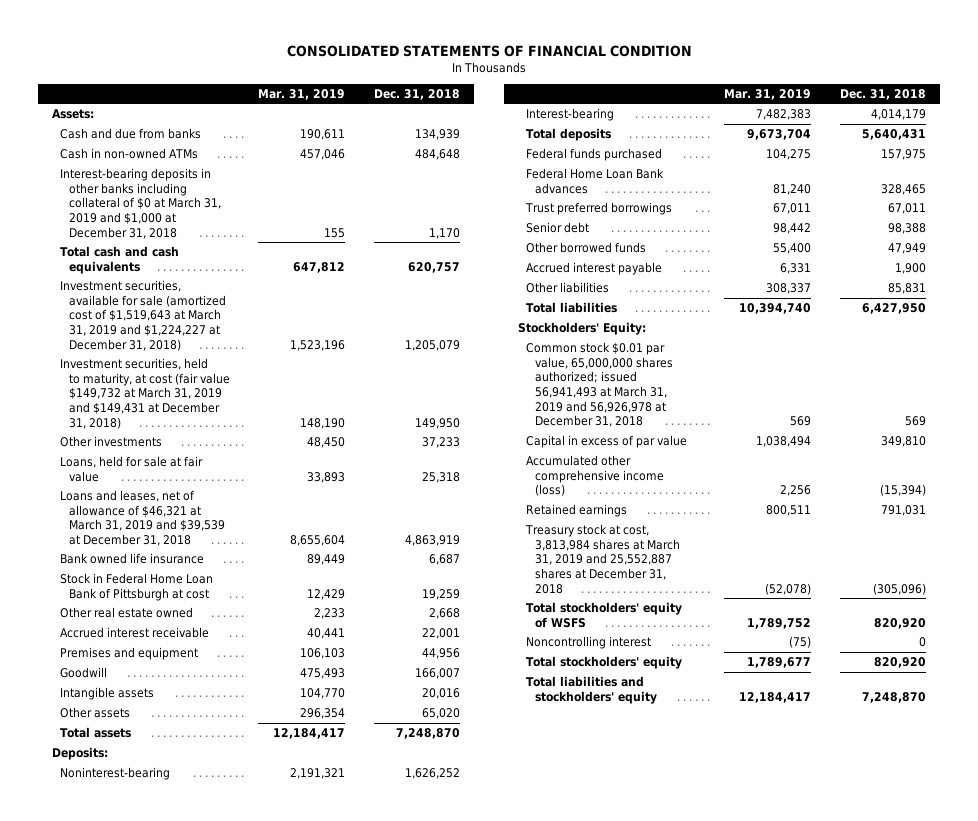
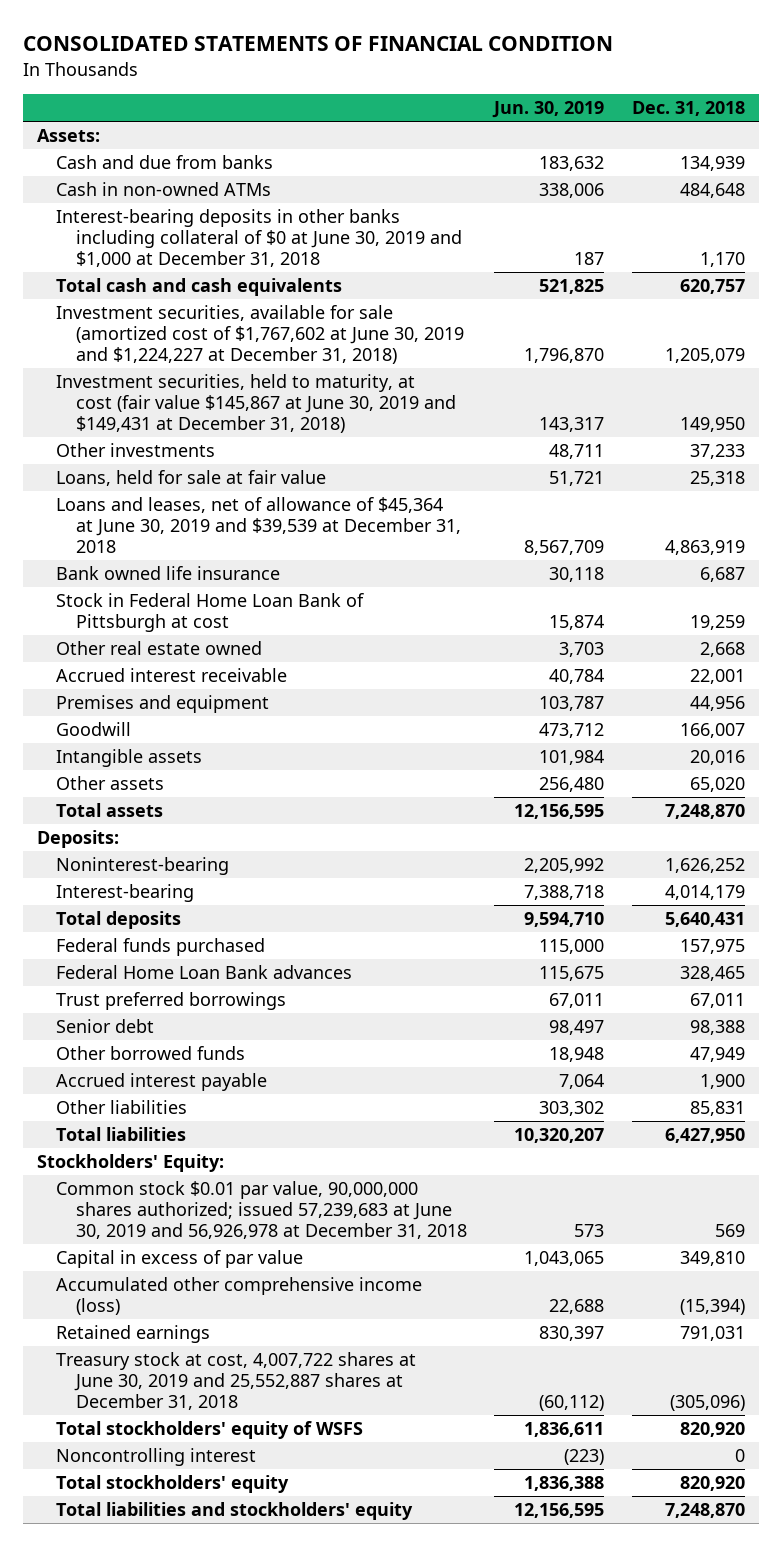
[258,88,346,100] Mar. 31, 2019 -> none
none -> [492,101,605,119] Jun. 30, 2019
[60,168,221,239] Interest-bearing deposits in other banks including collateral of $0 at March 31, 2019 and $1,000 at December 31, 2018 -> [56,209,462,268] Interest-bearing deposits in other banks including collateral of $0 at June 30, 2019 and $1,000 at December 31, 2018
[60,280,226,351] Investment securities, available for sale (amortized cost of $1,519,643 at March 31, 2019 and $1,224,227 at December 31, 2018) -> [56,305,464,365] Investment securities, available for sale (amortized cost of $1,767,602 at June 30, 2019 and $1,224,227 at December 31, 2018)
[60,358,230,429] Investment securities, held to maturity, at cost (fair value $149,732 at March 31, 2019 and $149,431 at December 31, 2018) -> [56,374,456,434] Investment securities, held to maturity, at cost (fair value $145,867 at June 30, 2019 and $149,431 at December 31, 2018)
[60,490,225,546] Loans and leases, net of allowance of $46,321 at March 31, 2019 and $39,539 at December 31, 2018 -> [56,497,461,554] Loans and leases, net of allowance of $45,364 at June 30, 2019 and $39,539 at December 31, 2018
[526,342,673,428] Common stock $0.01 par value, 65,000,000 shares authorized; issued 56,941,493 at March 31, 2019 and 56,926,978 at December 31, 2018 -> [56,1181,467,1240] Common stock $0.01 par value, 90,000,000 shares authorized; issued 57,239,683 at June 30, 2019 and 56,926,978 at December 31, 2018
[525,524,680,594] Treasury stock at cost, 3,813,984 shares at March 31, 2019 and 25,552,887 shares at December 31, 2018 -> [56,1352,417,1411] Treasury stock at cost, 4,007,722 shares at June 30, 2019 and 25,552,887 shares at December 31, 2018

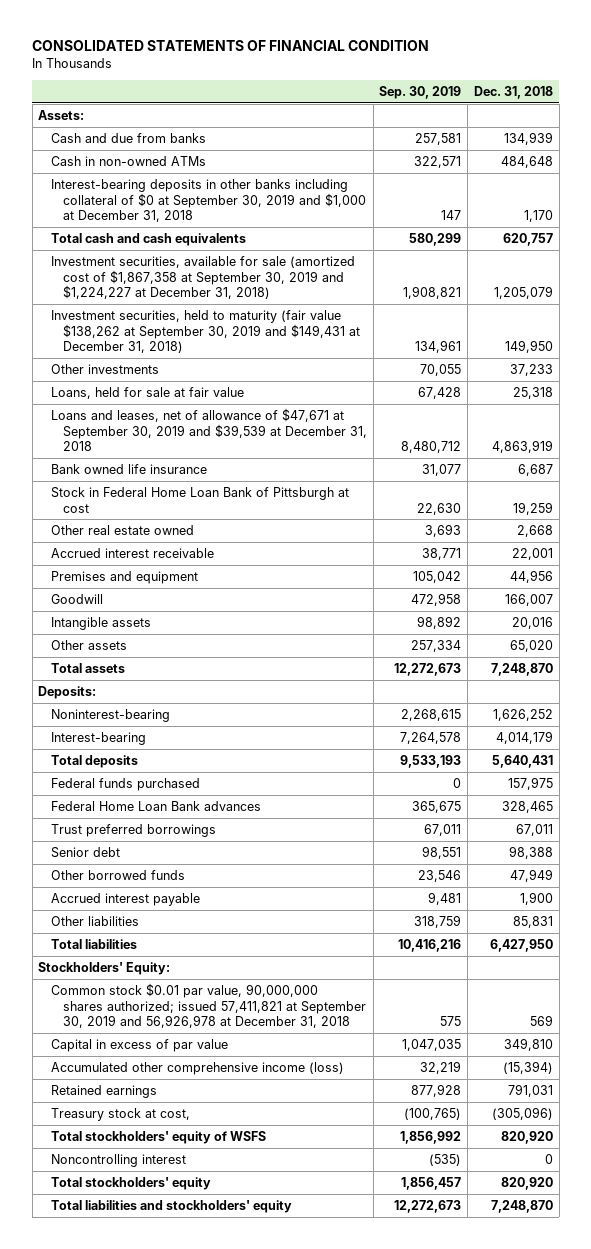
[492,101,605,119] Jun. 30, 2019 -> none
none -> [379,86,462,100] Sep. 30, 2019
[56,209,462,268] Interest-bearing deposits in other banks including collateral of $0 at June 30, 2019 and $1,000 at December 31, 2018 -> [50,178,366,223] Interest-bearing deposits in other banks including collateral of $0 at September 30, 2019 and $1,000 at December 31, 2018
[56,305,464,365] Investment securities, available for sale (amortized cost of $1,767,602 at June 30, 2019 and $1,224,227 at December 31, 2018) -> [50,255,355,300] Investment securities, available for sale (amortized cost of $1,867,358 at September 30, 2019 and $1,224,227 at December 31, 2018)
[56,374,456,434] Investment securities, held to maturity, at cost (fair value $145,867 at June 30, 2019 and $149,431 at December 31, 2018) -> [50,309,360,354] Investment securities, held to maturity (fair value $138,262 at September 30, 2019 and $149,431 at December 31, 2018)
[56,497,461,554] Loans and leases, net of allowance of $45,364 at June 30, 2019 and $39,539 at December 31, 2018 -> [50,407,367,452] Loans and leases, net of allowance of $47,671 at September 30, 2019 and $39,539 at December 31, 2018
[56,1181,467,1240] Common stock $0.01 par value, 90,000,000 shares authorized; issued 57,239,683 at June 30, 2019 and 56,926,978 at December 31, 2018 -> [50,982,366,1029] Common stock $0.01 par value, 90,000,000 shares authorized; issued 57,411,821 at September 30, 2019 and 56,926,978 at December 31, 2018
[56,1352,417,1411] Treasury stock at cost, 4,007,722 shares at June 30, 2019 and 25,552,887 shares at December 31, 2018 -> [50,1107,190,1121] Treasury stock at cost,

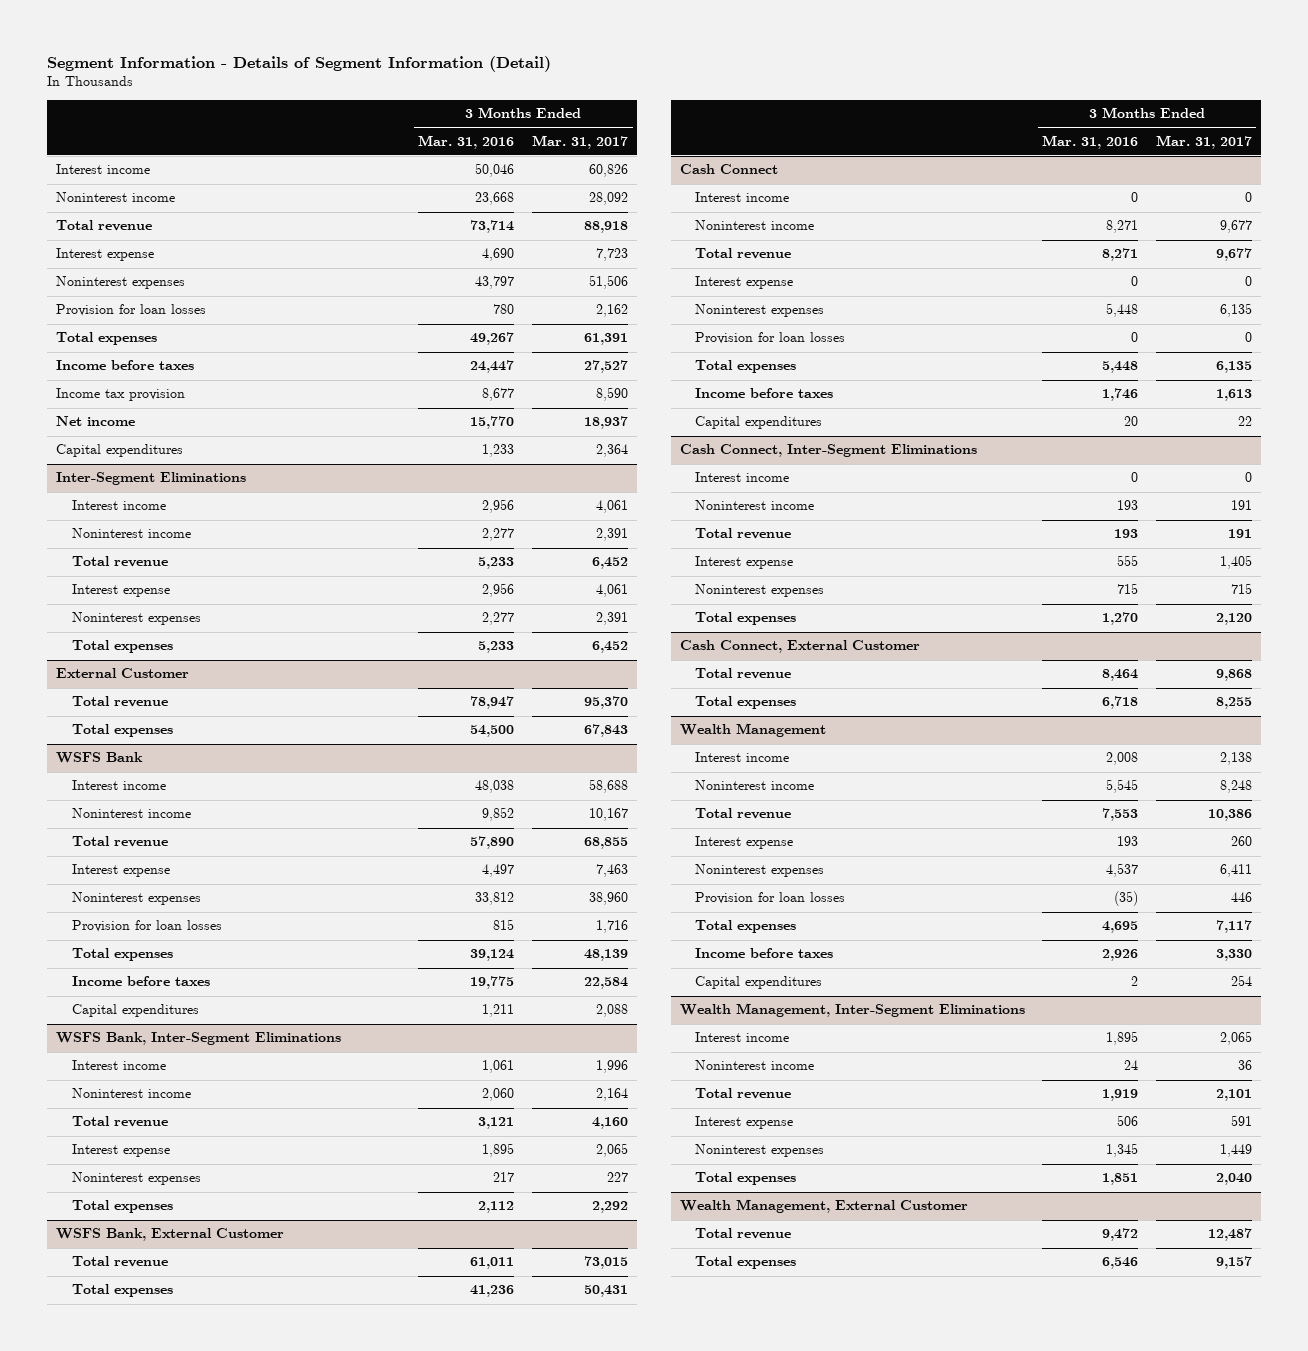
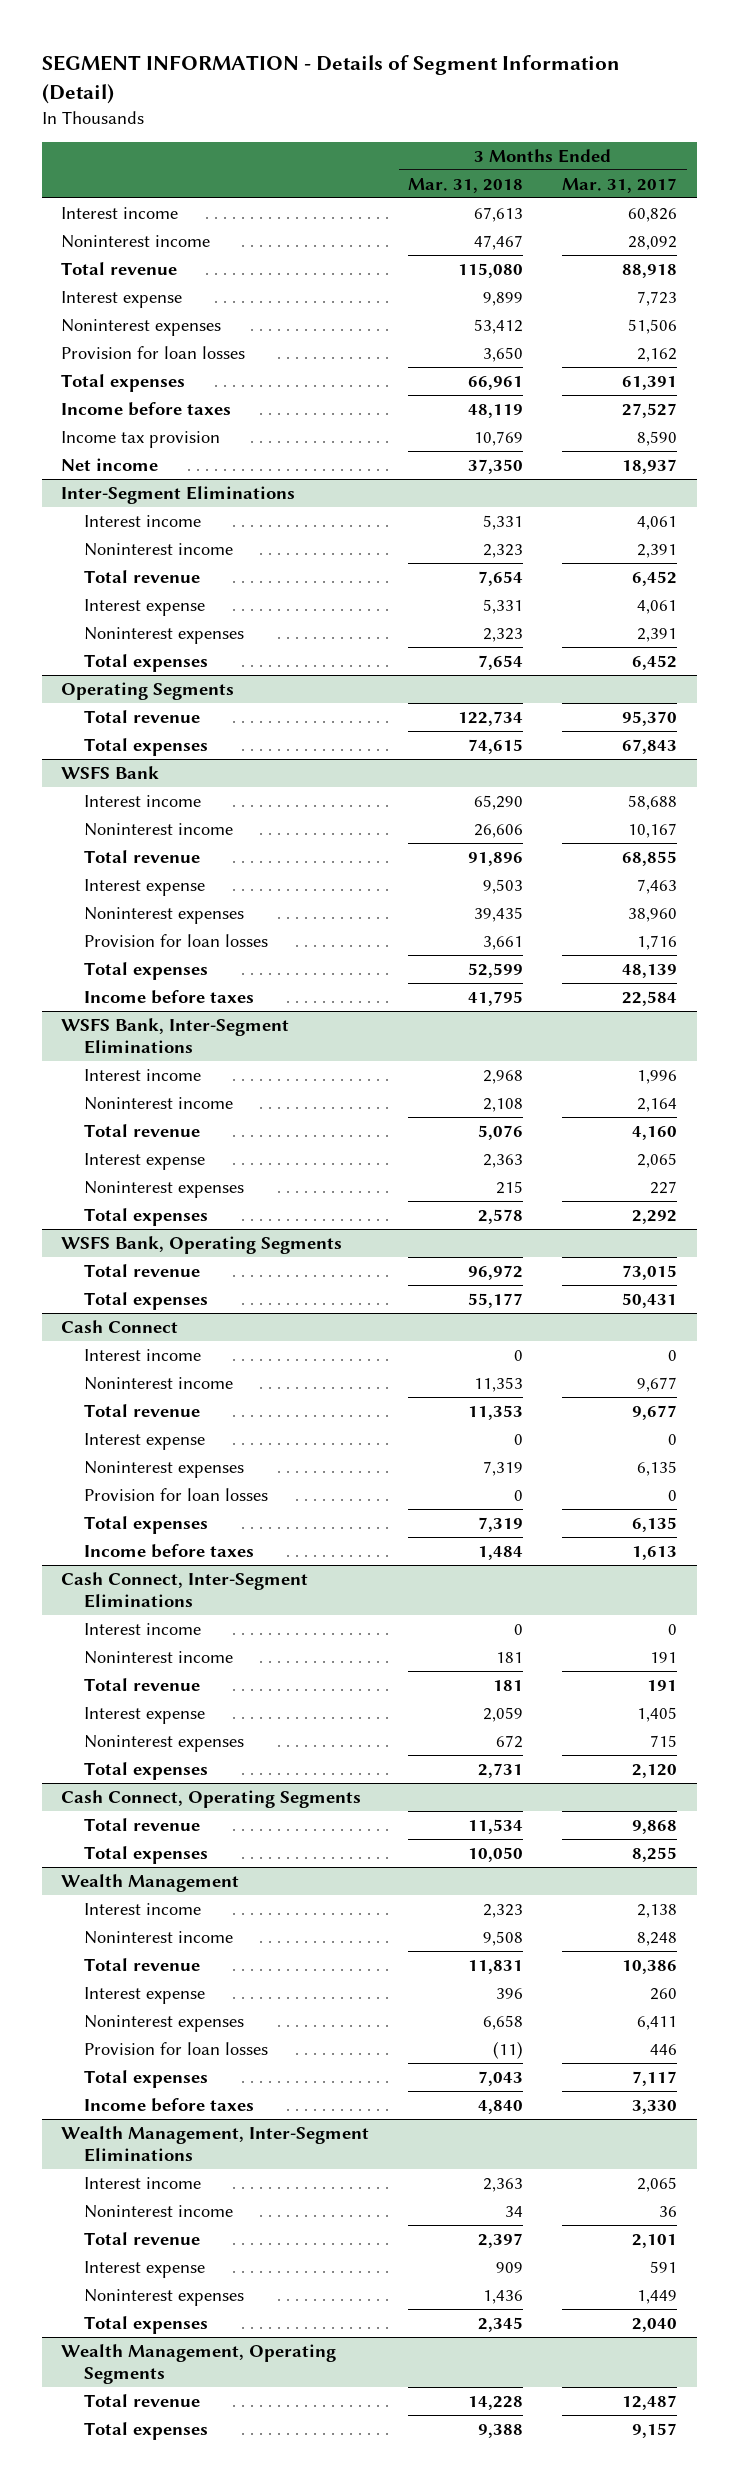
[46,55,551,72] Segment Information - Details of Segment Information (Detail) -> [41,55,620,104] SEGMENT INFORMATION - Details of Segment Information (Detail)
[418,134,515,149] Mar. 31, 2016 -> none
none -> [408,177,524,193] Mar. 31, 2018
[55,444,183,458] Capital expenditures -> none
[55,668,189,679] External Customer -> [61,681,235,700] Operating Segments
[71,1004,199,1018] Capital expenditures -> none
[55,1228,284,1242] WSFS Bank, External Customer -> none
none -> [61,1235,343,1254] WSFS Bank, Operating Segments
[695,416,823,430] Capital expenditures -> none
[679,640,920,654] Cash Connect, External Customer -> none
none -> [61,1789,362,1808] Cash Connect, Operating Segments
[695,976,823,990] Capital expenditures -> none
[679,1199,968,1214] Wealth Management, External Customer -> none
none -> [61,2343,337,2385] Wealth Management, Operating Segments

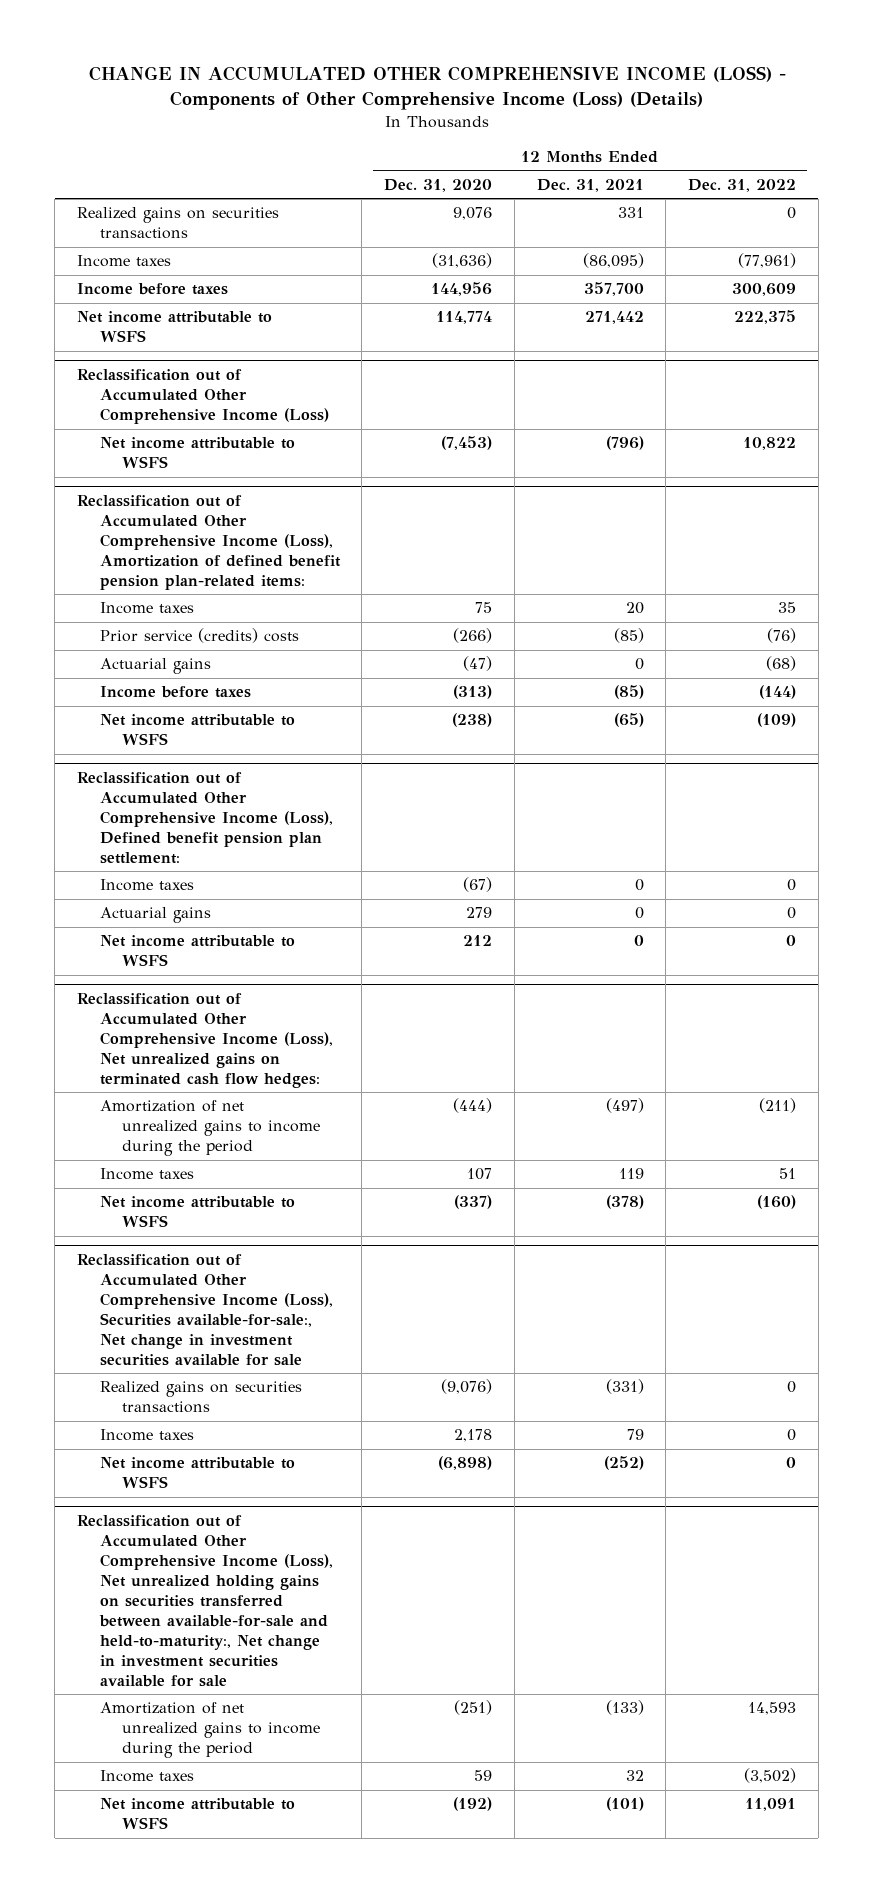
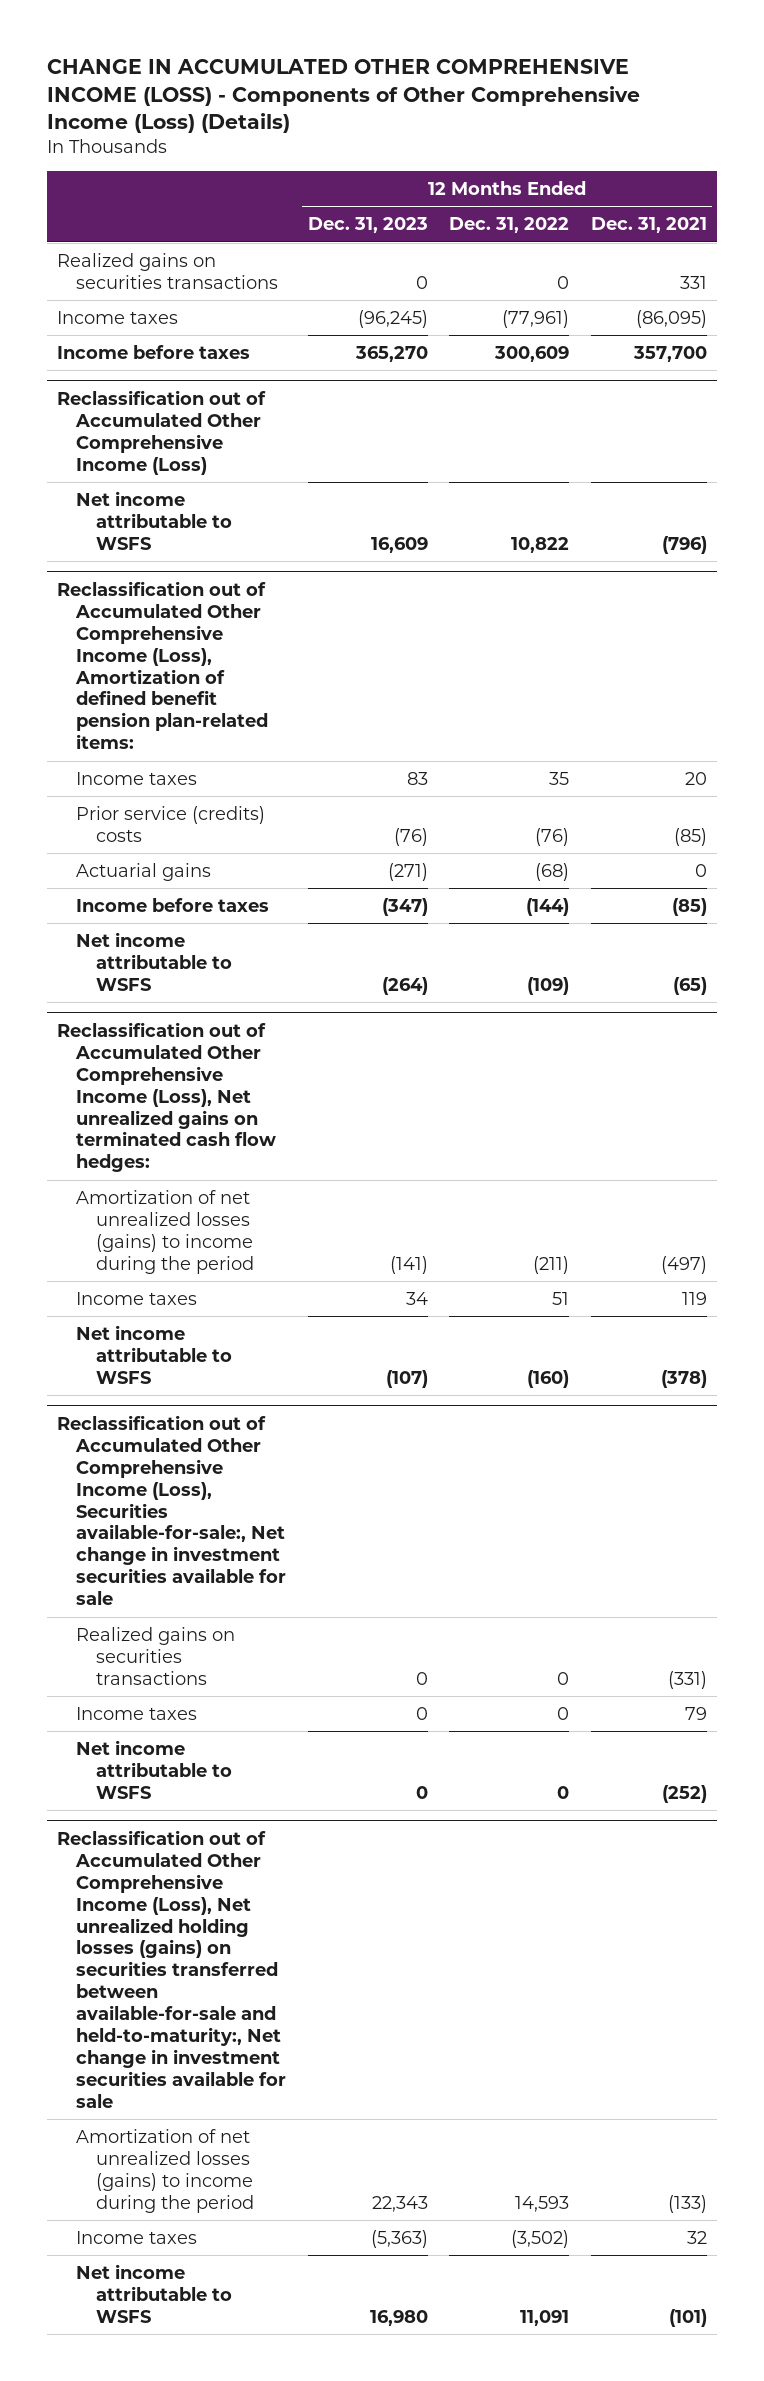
[384,178,493,192] Dec. 31, 2020 -> none
none -> [307,217,428,234] Dec. 31, 2023
[76,311,272,343] Net income attributable to WSFS -> none
[76,772,333,865] Reclassification out of Accumulated Other Comprehensive Income (Loss), Defined benefit pension plan settlement: -> none
[99,879,194,892] Income taxes -> none
[99,907,211,924] Actuarial gains -> none
[99,935,295,967] Net income attributable to WSFS -> none
[99,1100,321,1157] Amortization of net unrealized gains to income during the period -> [76,1189,254,1274] Amortization of net unrealized losses (gains) to income during the period
[76,1515,333,1687] Reclassification out of Accumulated Other Comprehensive Income (Loss), Net unrealized holding gains on securities transferred between available-for-sale and held-to-maturity:, Net change in investment securities available for sale -> [57,1829,287,2109] Reclassification out of Accumulated Other Comprehensive Income (Loss), Net unrealized holding losses (gains) on securities transferred between available-for-sale and held-to-maturity:, Net change in investment securities available for sale
[99,1702,321,1759] Amortization of net unrealized gains to income during the period -> [76,2128,254,2213] Amortization of net unrealized losses (gains) to income during the period

